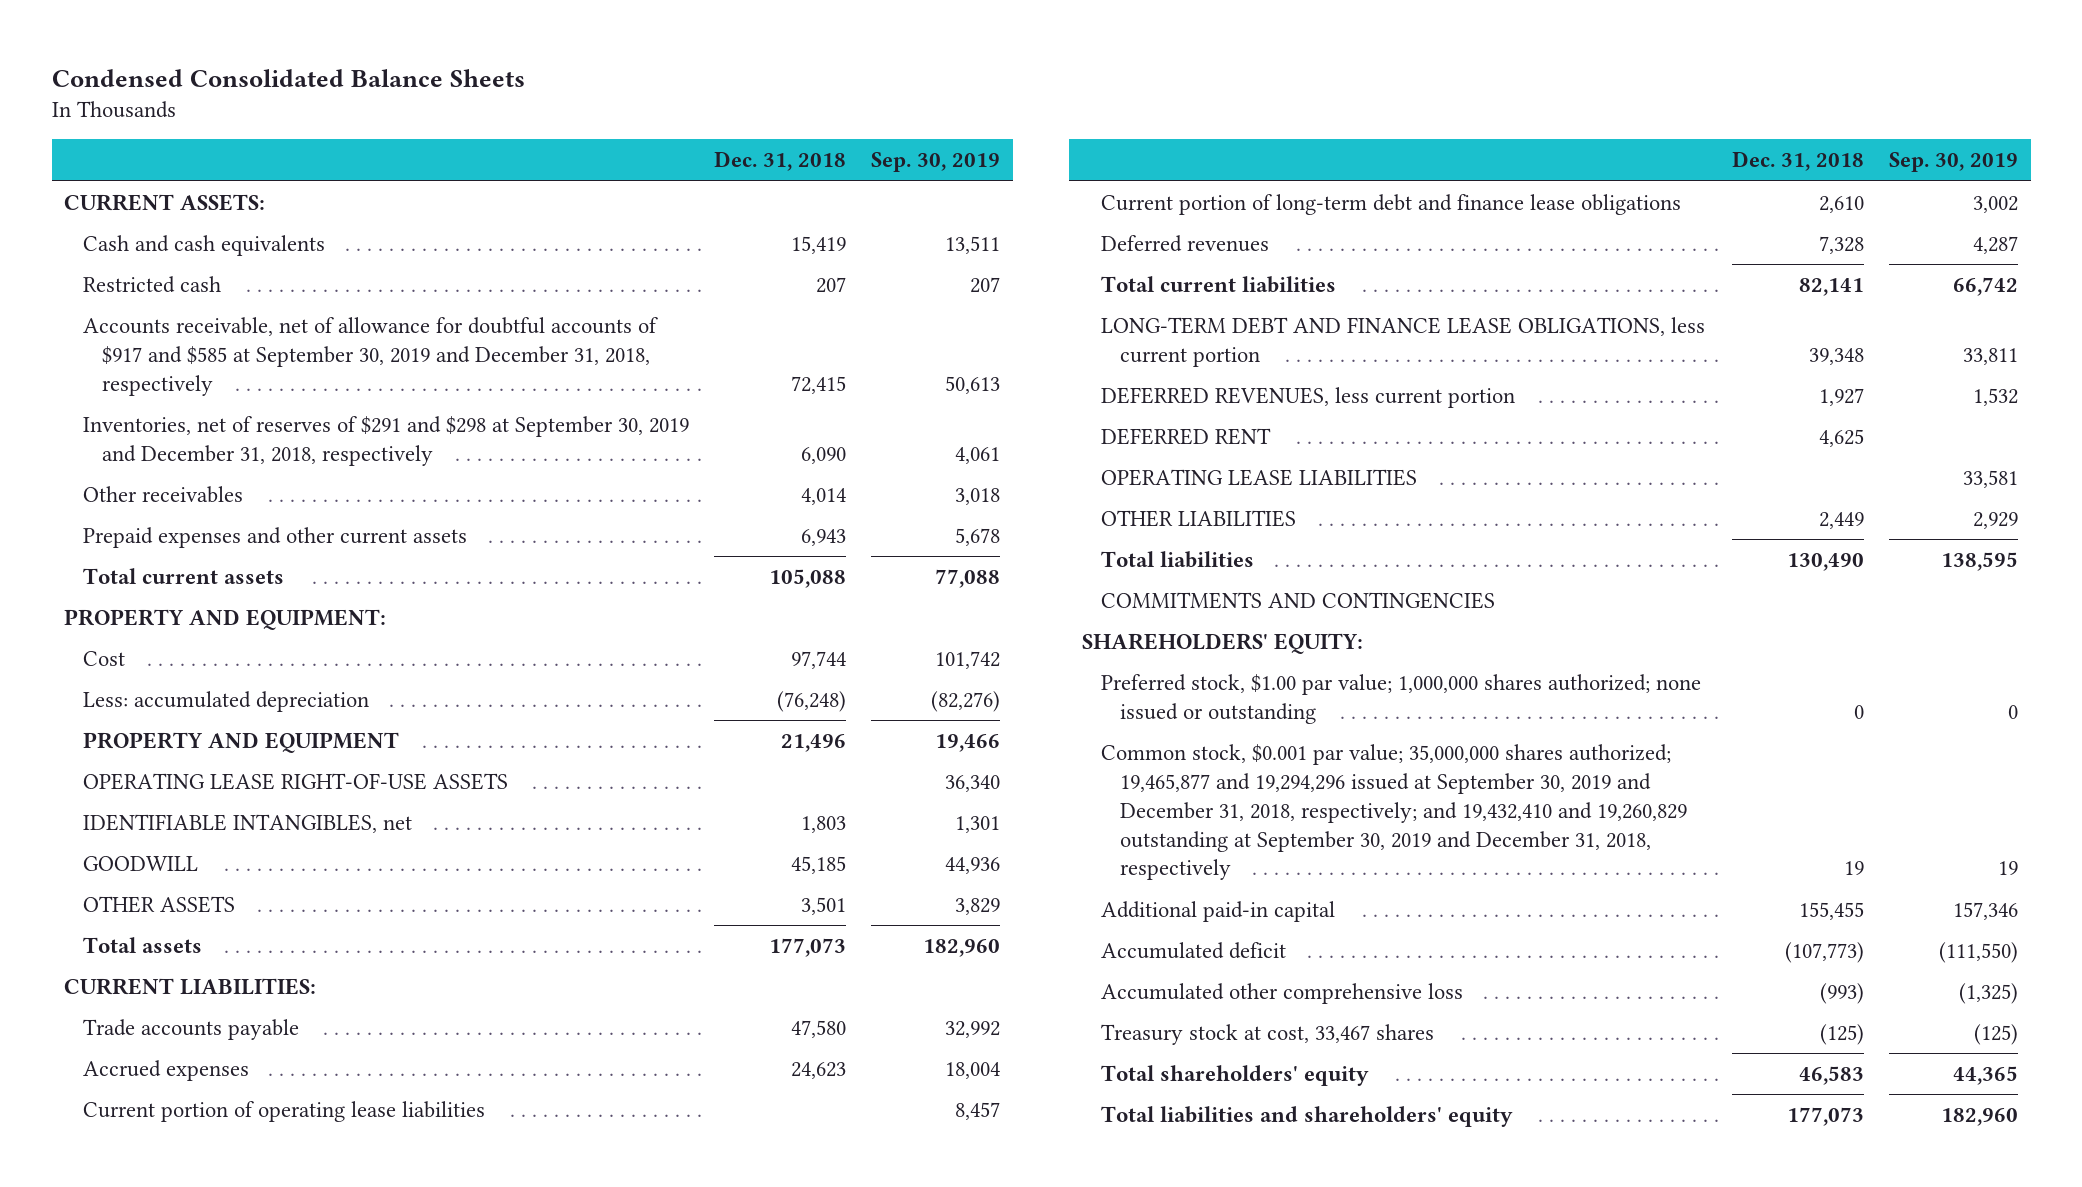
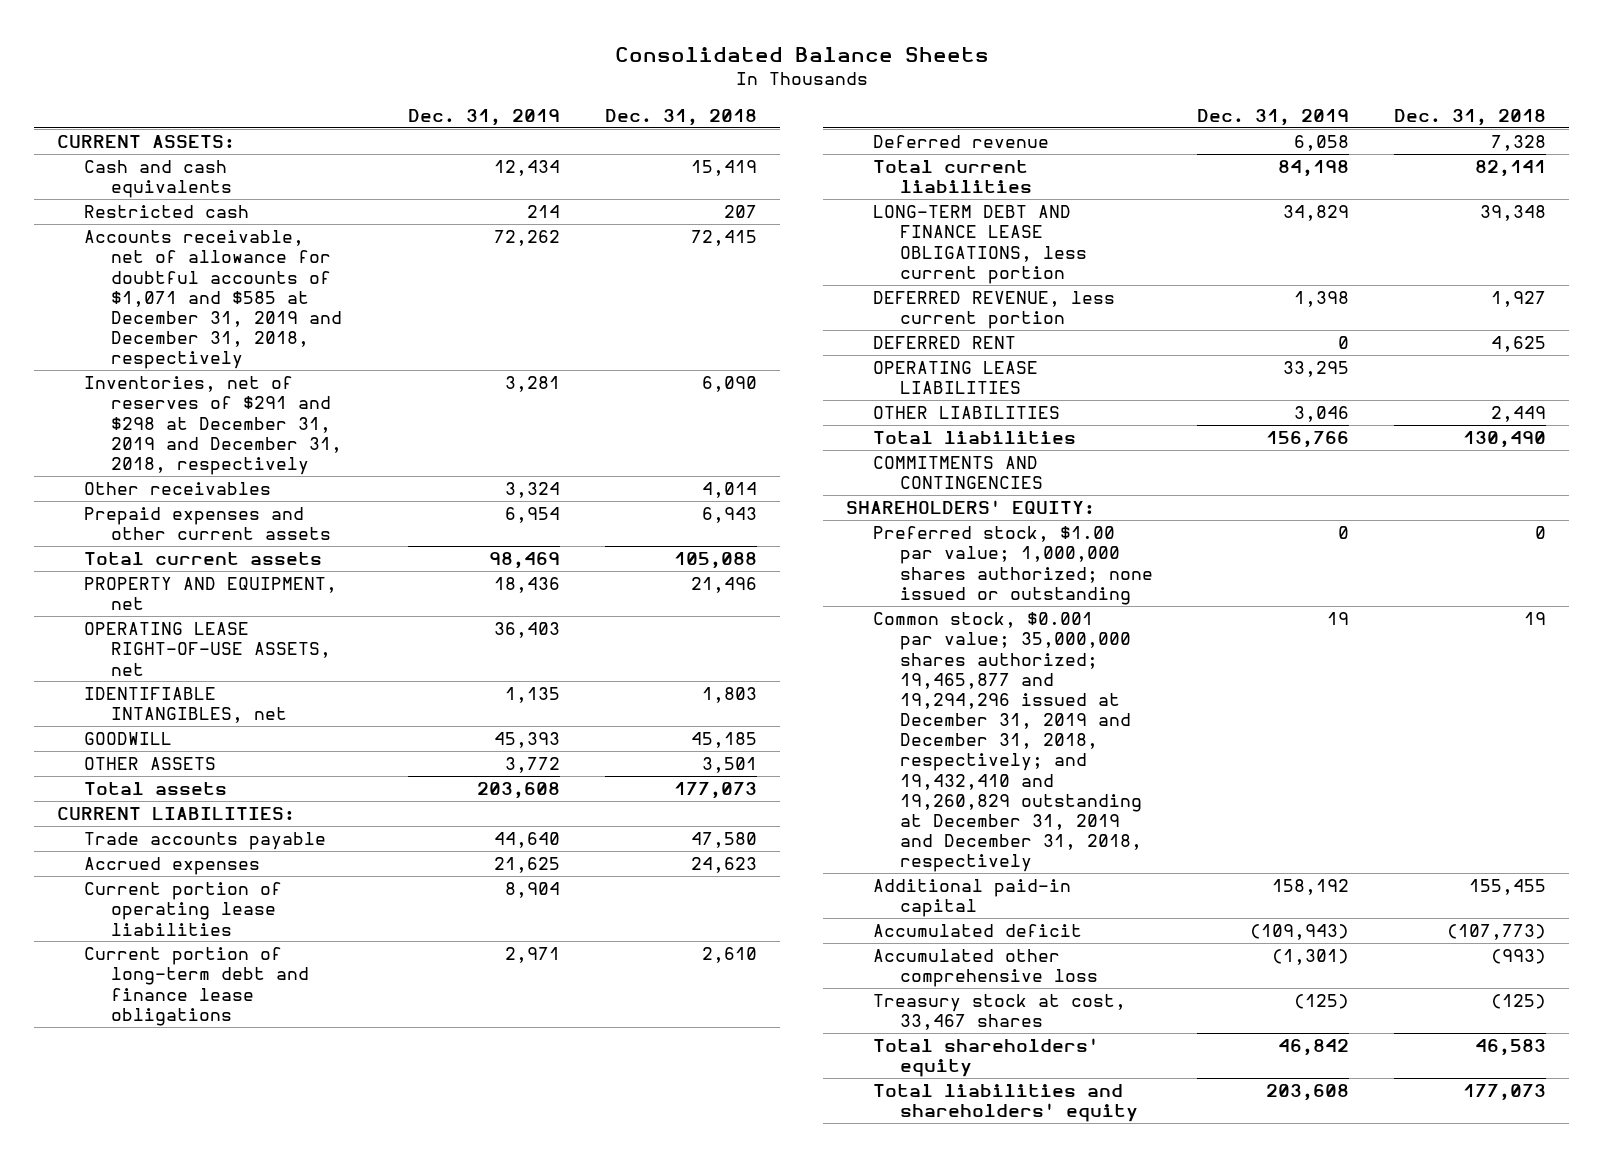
[51,68,525,87] Condensed Consolidated Balance Sheets -> [614,46,989,62] Consolidated Balance Sheets
[871,152,1001,173] Sep. 30, 2019 -> none
none -> [408,108,561,126] Dec. 31, 2019
[83,316,659,396] Accounts receivable, net of allowance for doubtful accounts of $917 and $585 at September 30, 2019 and December 31, 2018, respectively -> [83,230,342,370] Accounts receivable, net of allowance for doubtful accounts of $1,071 and $585 at December 31, 2019 and December 31, 2018, respectively
[83,415,690,466] Inventories, net of reserves of $291 and $298 at September 30, 2019 and December 31, 2018, respectively -> [83,376,342,475] Inventories, net of reserves of $291 and $298 at December 31, 2019 and December 31, 2018, respectively
[64,608,387,630] PROPERTY AND EQUIPMENT: -> none
[83,650,126,666] Cost -> none
[83,690,370,712] Less: accumulated depreciation -> none
[83,731,400,753] PROPERTY AND EQUIPMENT -> [83,577,337,611] PROPERTY AND EQUIPMENT, net
[83,772,509,790] OPERATING LEASE RIGHT-OF-USE ASSETS -> [83,622,331,676] OPERATING LEASE RIGHT-OF-USE ASSETS, net
[1100,234,1269,252] Deferred revenues -> [872,135,1049,149] Deferred revenue
[1100,386,1515,408] DEFERRED REVENUES, less current portion -> [872,291,1115,330] DEFERRED REVENUE, less current portion
[1100,743,1687,881] Common stock, $0.001 par value; 35,000,000 shares authorized; 19,465,877 and 19,294,296 issued at September 30, 2019 and December 31, 2018, respectively; and 19,432,410 and 19,260,829 outstanding at September 30, 2019 and December 31, 2018, respectively -> [872,612,1142,873] Common stock, $0.001 par value; 35,000,000 shares authorized; 19,465,877 and 19,294,296 issued at December 31, 2019 and December 31, 2018, respectively; and 19,432,410 and 19,260,829 outstanding at December 31, 2019 and December 31, 2018, respectively

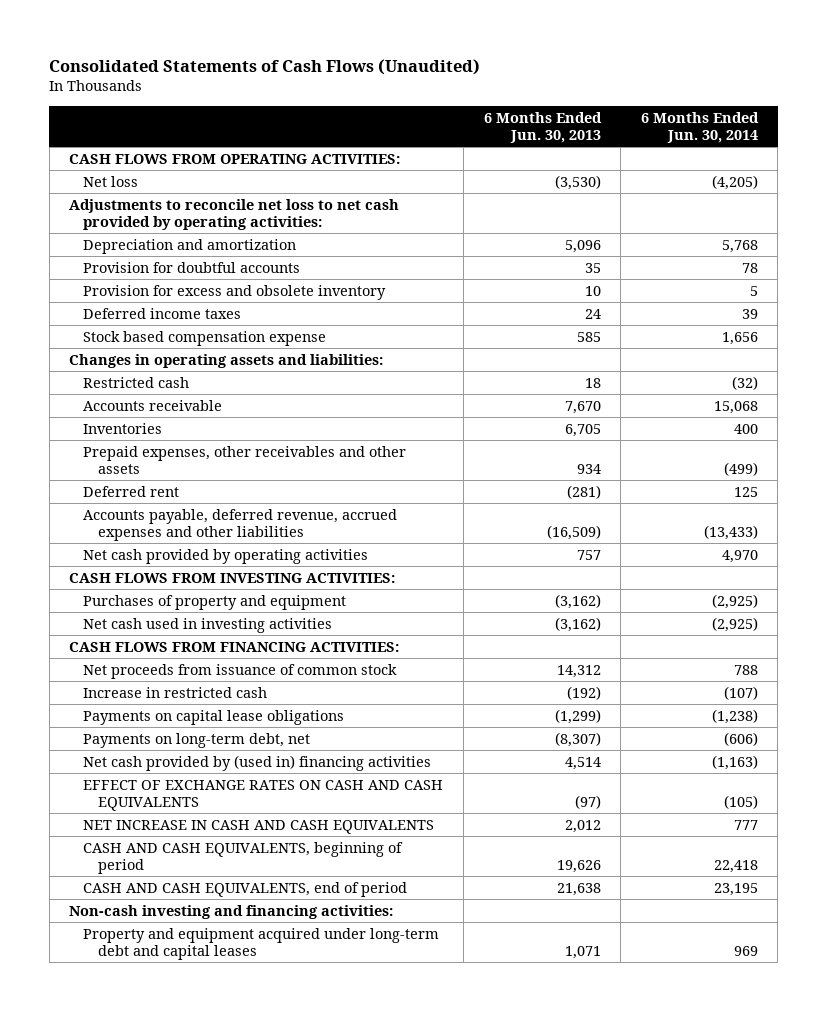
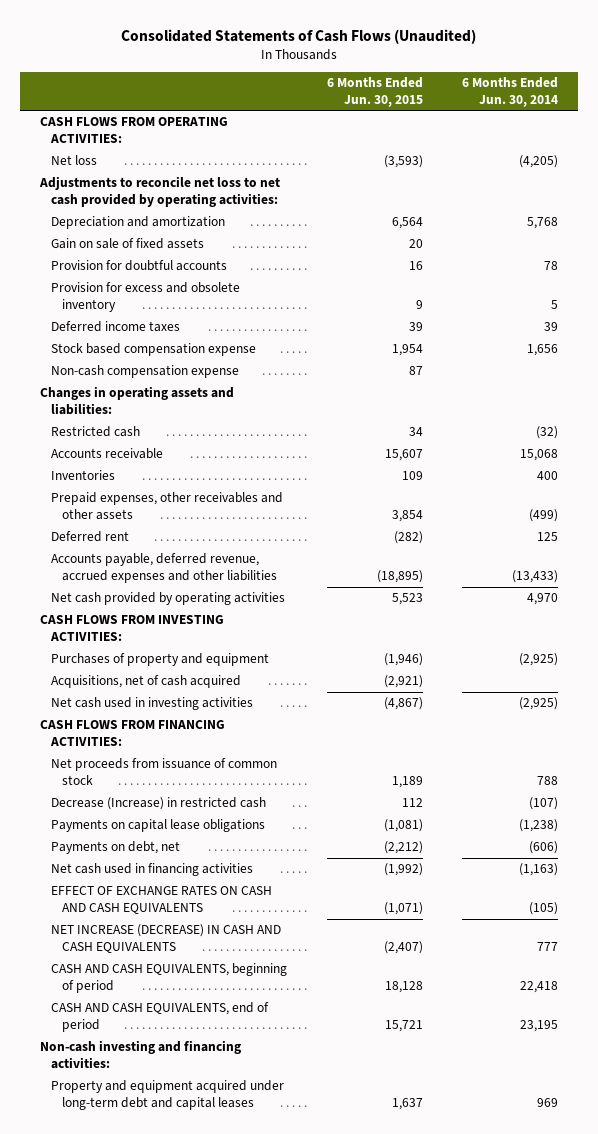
[483,111,602,143] 6 Months Ended Jun. 30, 2013 -> none
none -> [326,77,423,107] 6 Months Ended Jun. 30, 2015
none -> [50,238,204,250] Gain on sale of fixed assets
none -> [50,365,239,379] Non-cash compensation expense
none -> [50,675,241,689] Acquisitions, net of cash acquired
[83,686,268,698] Increase in restricted cash -> [50,797,266,811] Decrease (Increase) in restricted cash
[83,732,311,748] Payments on long-term debt, net -> [50,841,180,855] Payments on debt, net
[83,754,432,771] Net cash provided by (used in) financing activities -> [50,863,253,877] Net cash used in financing activities
[83,819,435,834] NET INCREASE IN CASH AND CASH EQUIVALENTS -> [50,924,281,953] NET INCREASE (DECREASE) IN CASH AND CASH EQUIVALENTS

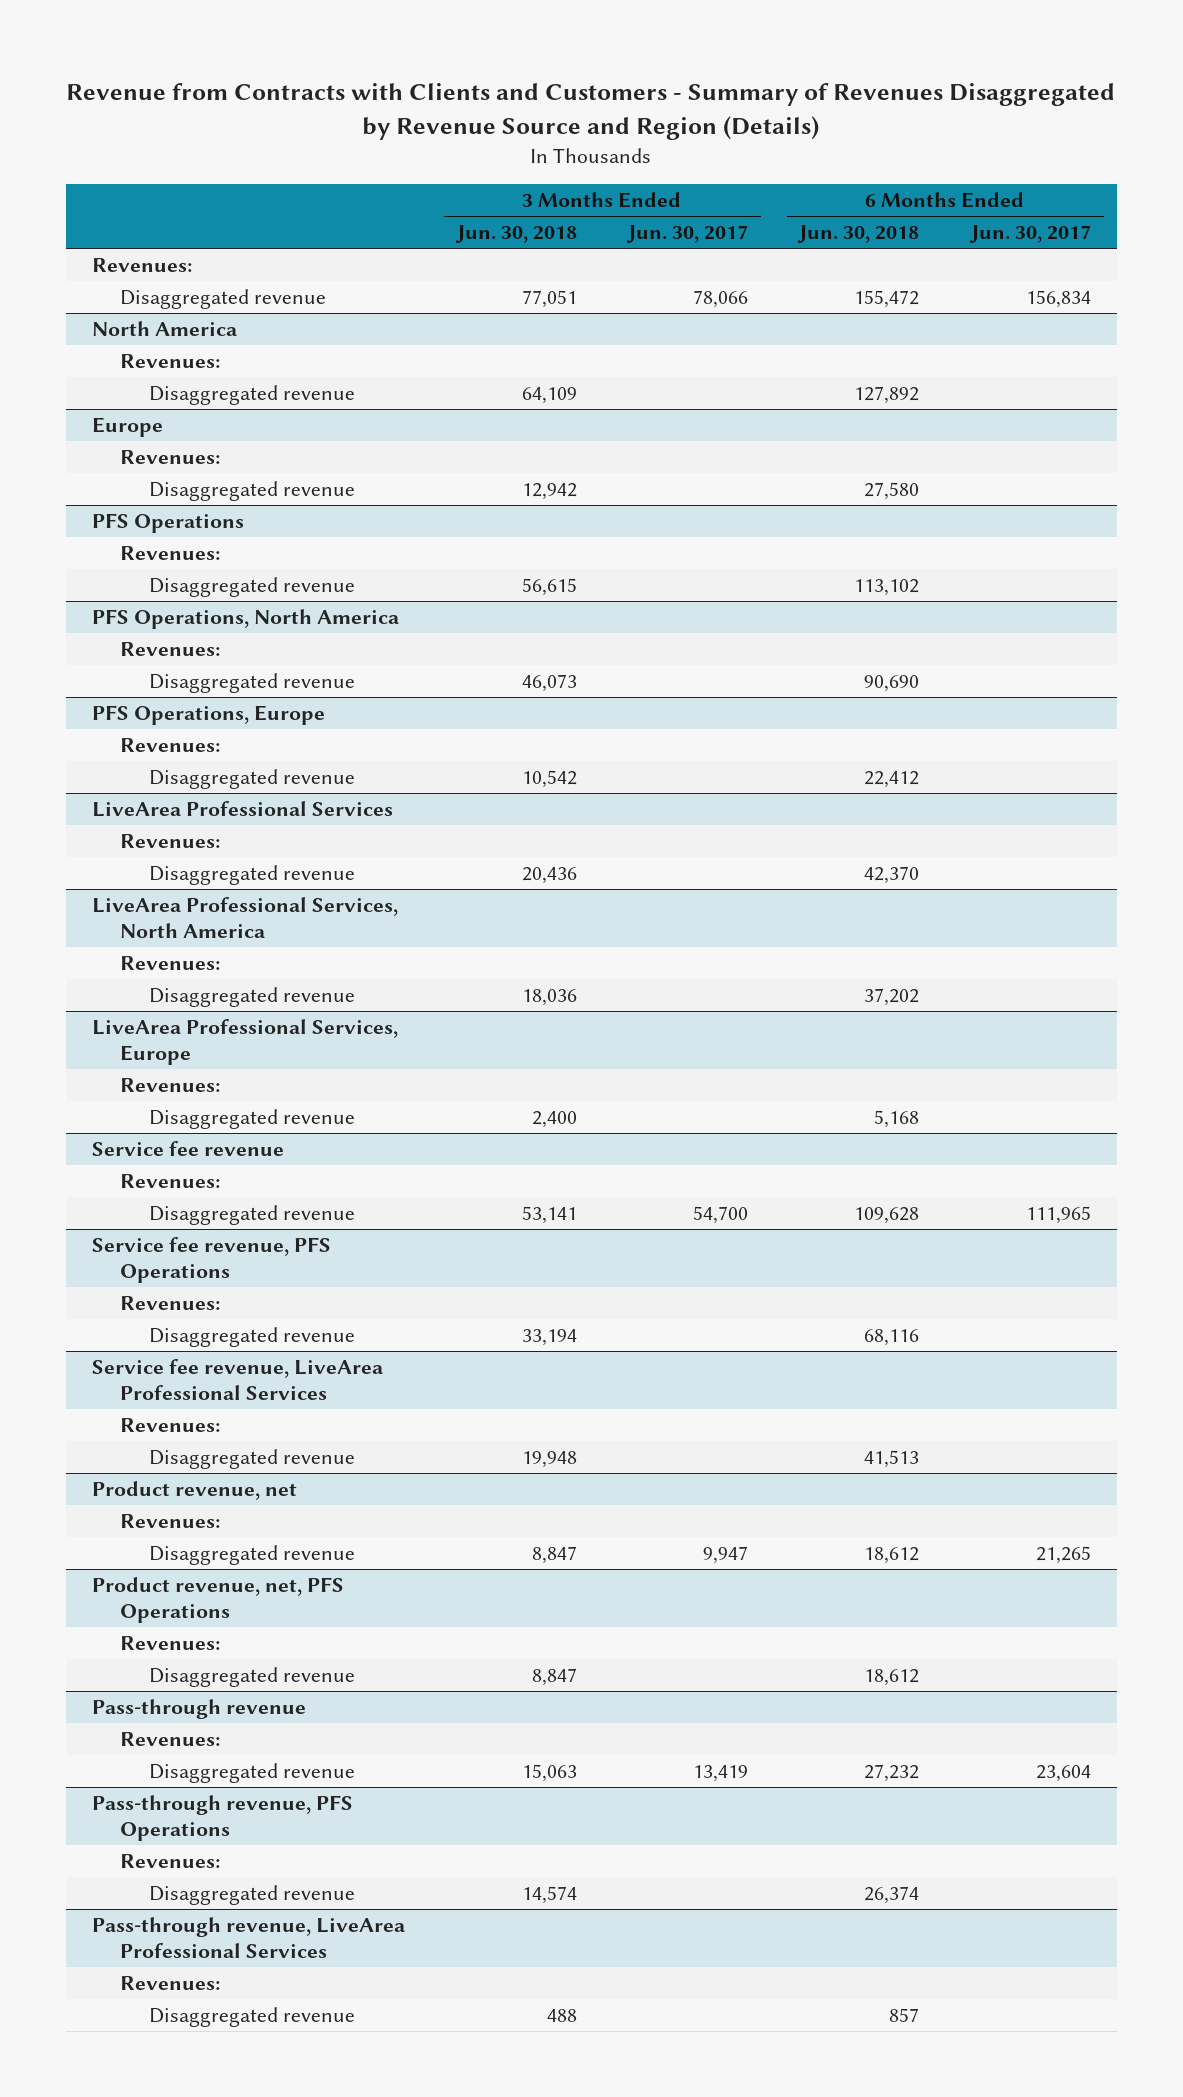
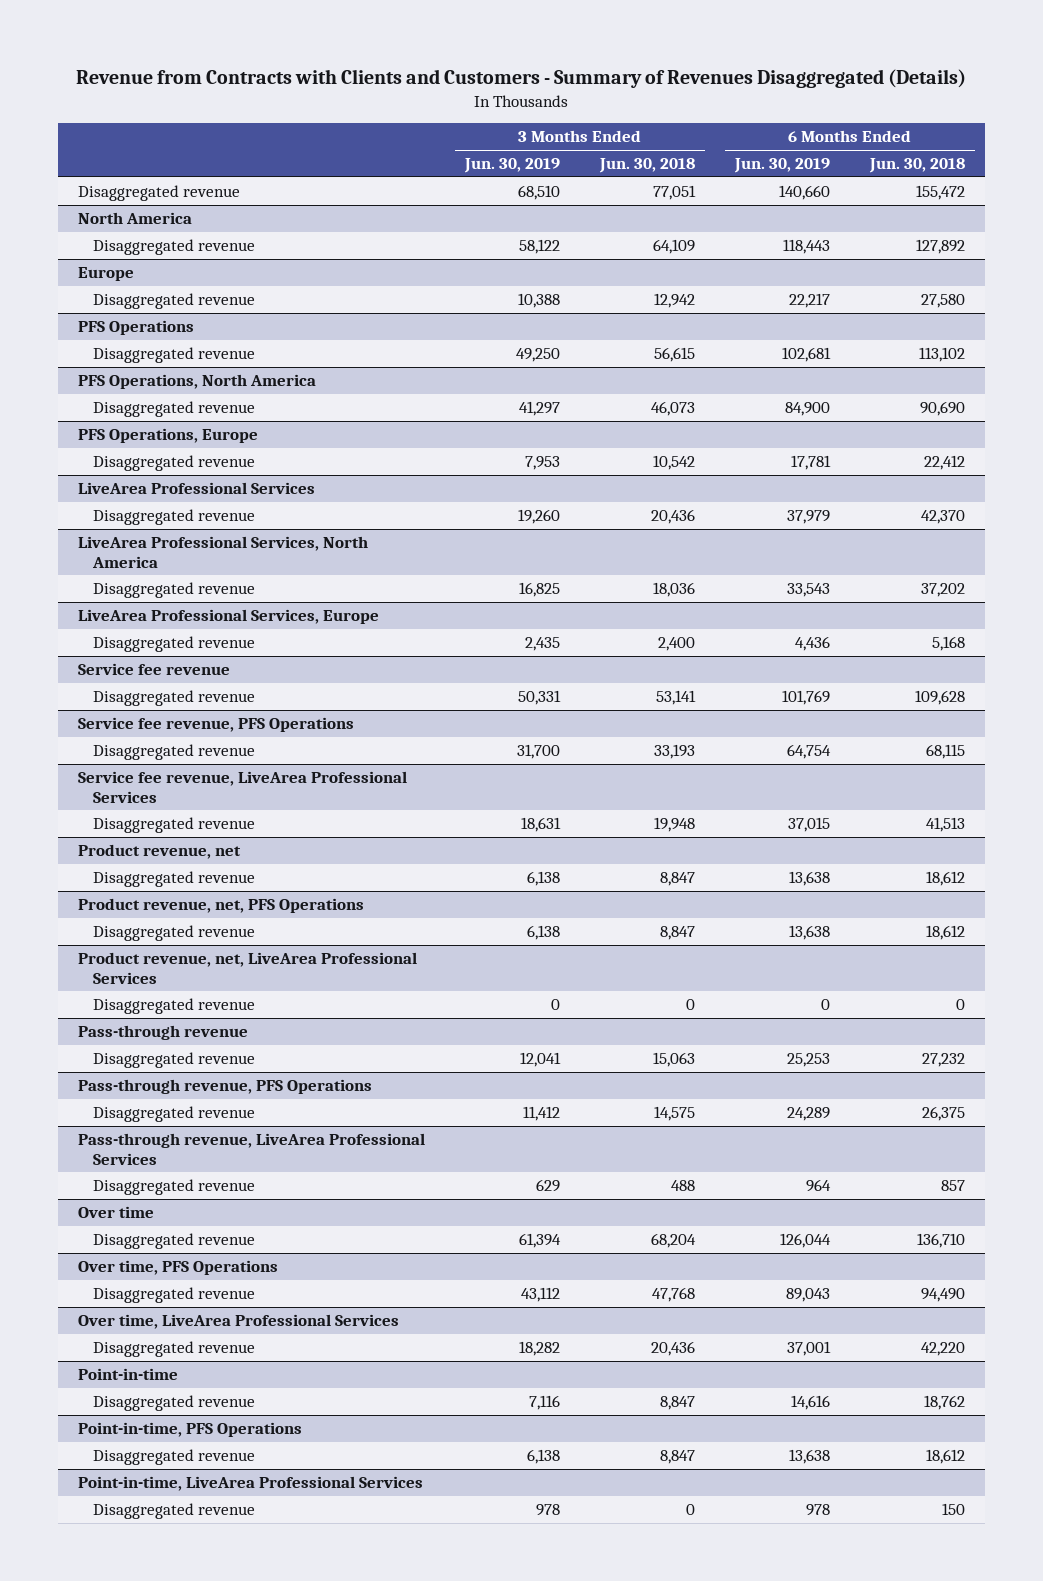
[66,82,1116,140] Revenue from Contracts with Clients and Customers - Summary of Revenues Disaggregated by Revenue Source and Region (Details) -> [76,69,967,89] Revenue from Contracts with Clients and Customers - Summary of Revenues Disaggregated (Details)
[625,225,748,244] Jun. 30, 2017 -> none
[968,225,1091,244] Jun. 30, 2017 -> none
none -> [463,158,560,174] Jun. 30, 2019
none -> [733,158,830,174] Jun. 30, 2019
[92,258,193,273] Revenues: -> none
[120,354,221,369] Revenues: -> none
[120,450,221,465] Revenues: -> none
[120,546,221,561] Revenues: -> none
[120,642,221,657] Revenues: -> none
[120,738,221,753] Revenues: -> none
[120,834,221,849] Revenues: -> none
[120,956,221,971] Revenues: -> none
[120,1078,221,1093] Revenues: -> none
[120,1174,221,1189] Revenues: -> none
[120,1296,221,1311] Revenues: -> none
[521,1329,577,1347] 33,194 -> [653,744,695,760] 33,193
[864,1329,920,1347] 68,116 -> [925,744,965,760] 68,115
[120,1418,221,1433] Revenues: -> none
[120,1514,221,1529] Revenues: -> none
[120,1636,221,1651] Revenues: -> none
none -> [78,952,418,984] Product revenue, net, LiveArea Professional Services
none -> [93,998,256,1015] Disaggregated revenue
[120,1732,221,1747] Revenues: -> none
[120,1854,221,1869] Revenues: -> none
[521,1886,577,1905] 14,574 -> [653,1106,695,1122] 14,575
[864,1886,920,1905] 26,374 -> [921,1106,965,1122] 26,375
[120,1976,221,1991] Revenues: -> none
none -> [78,1206,155,1219] Over time
none -> [93,1233,256,1250] Disaggregated revenue
none -> [78,1260,279,1276] Over time, PFS Operations
none -> [93,1287,256,1304] Disaggregated revenue
none -> [78,1314,400,1330] Over time, LiveArea Professional Services
none -> [93,1341,256,1358] Disaggregated revenue
none -> [78,1368,179,1381] Point-in-time
none -> [93,1395,256,1412] Disaggregated revenue
none -> [78,1422,303,1438] Point-in-time, PFS Operations
none -> [93,1449,256,1466] Disaggregated revenue
none -> [78,1476,424,1492] Point-in-time, LiveArea Professional Services
none -> [93,1503,256,1520] Disaggregated revenue

